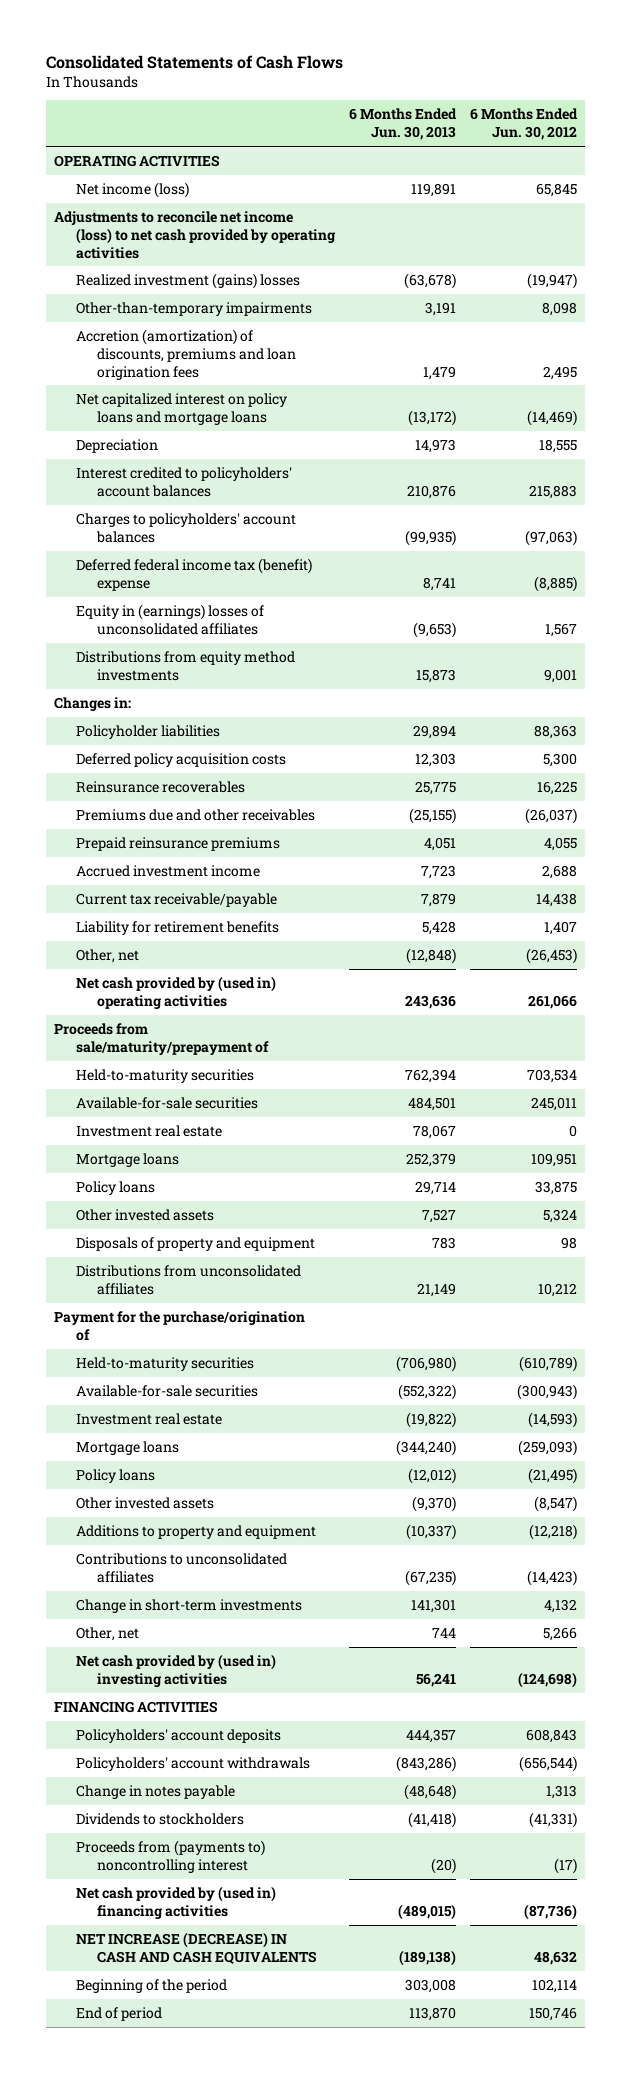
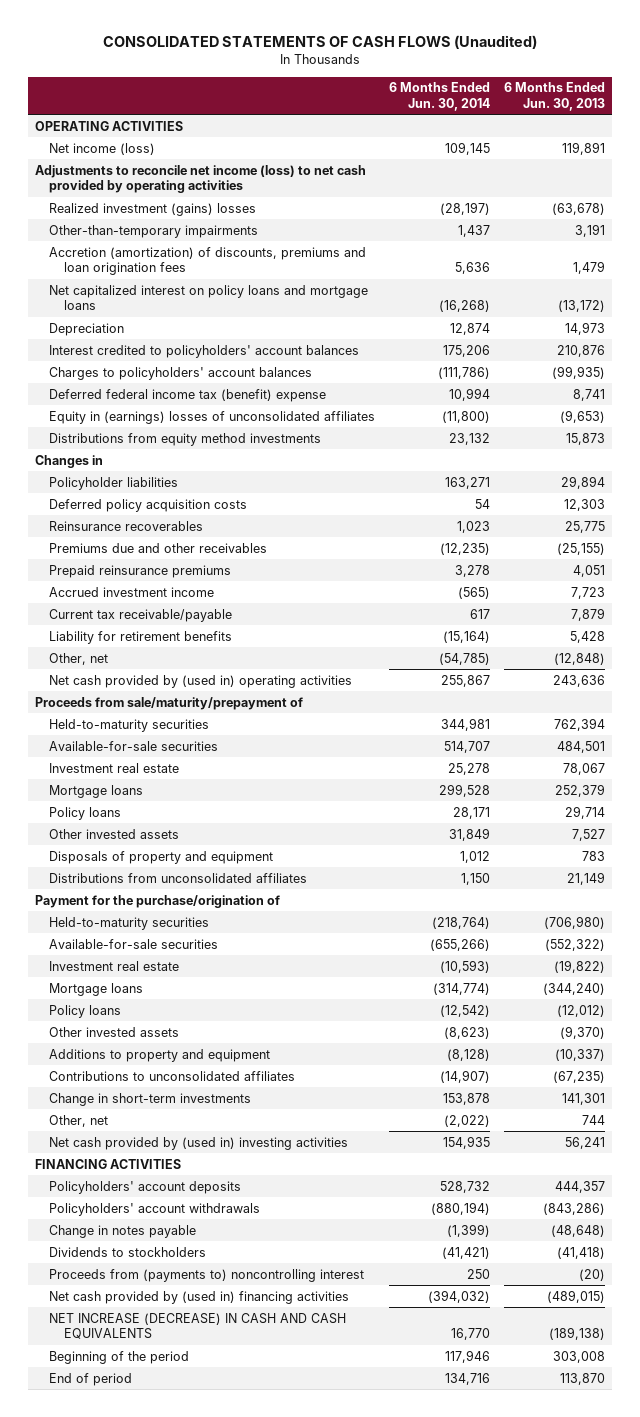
[46,54,344,69] Consolidated Statements of Cash Flows -> [102,35,537,50] CONSOLIDATED STATEMENTS OF CASH FLOWS (Unaudited)
[470,108,579,141] 6 Months Ended Jun. 30, 2012 -> none
none -> [389,82,491,111] 6 Months Ended Jun. 30, 2014
[53,696,131,711] Changes in: -> [34,454,103,468] Changes in

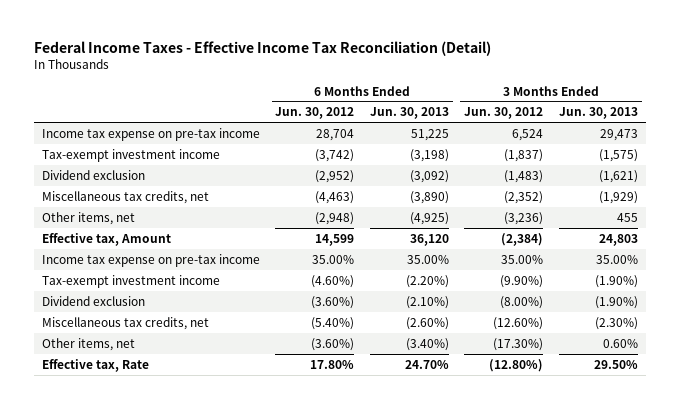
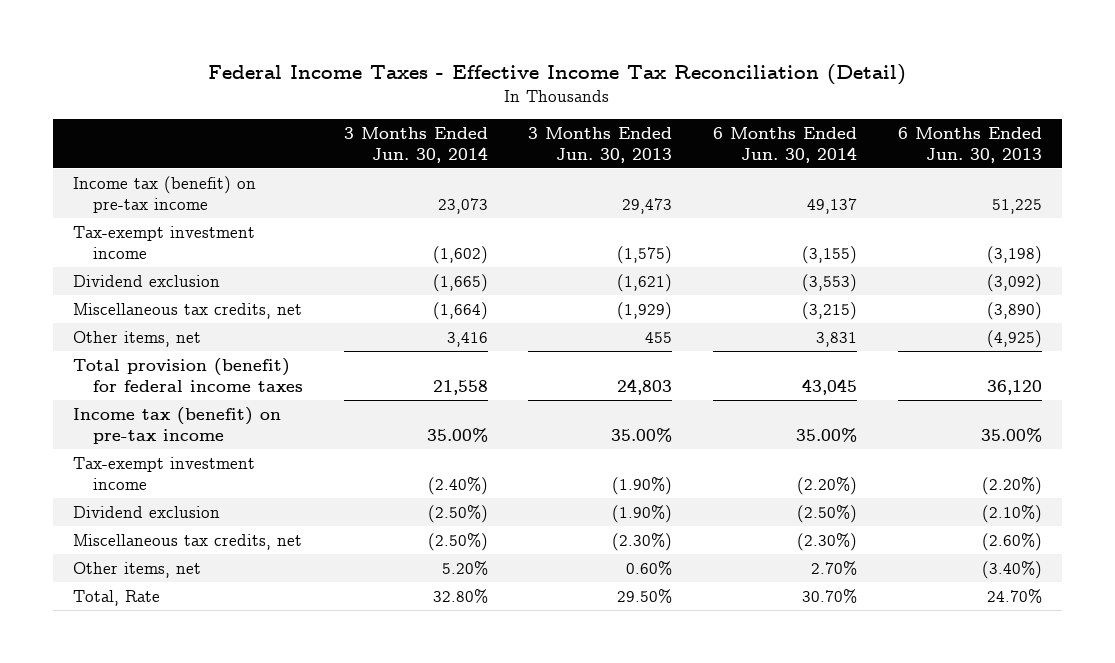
[275,107,355,120] Jun. 30, 2012 -> none
[464,107,544,120] Jun. 30, 2012 -> none
none -> [343,126,488,164] 3 Months Ended Jun. 30, 2014
none -> [712,126,857,164] 6 Months Ended Jun. 30, 2014
[41,127,260,141] Income tax expense on pre-tax income -> [73,175,257,213] Income tax (benefit) on pre-tax income
[41,232,171,246] Effective tax, Amount -> [73,357,304,392] Total provision (benefit) for federal income taxes
[41,253,260,267] Income tax expense on pre-tax income -> [73,406,282,444] Income tax (benefit) on pre-tax income
[41,358,149,372] Effective tax, Rate -> [73,589,161,606] Total, Rate

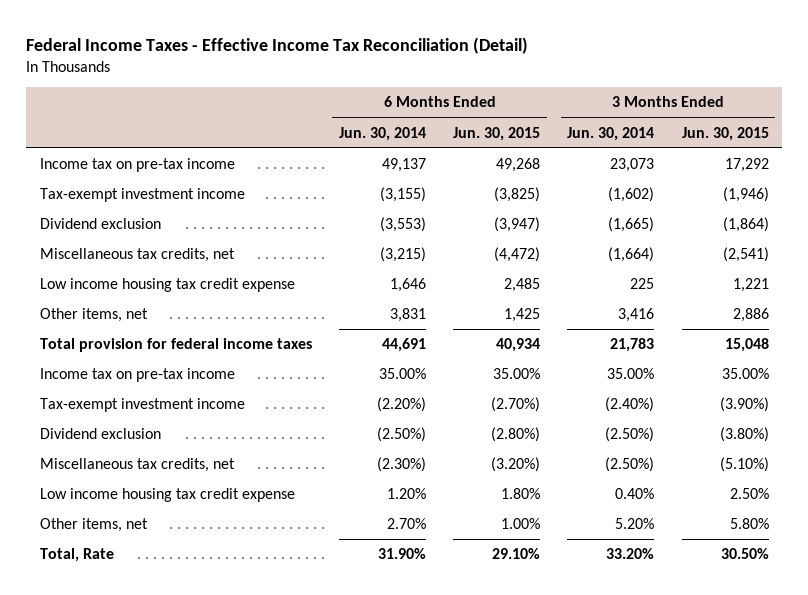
[528,126,673,164] 3 Months Ended Jun. 30, 2013 -> none
[897,126,1042,164] 6 Months Ended Jun. 30, 2013 -> none
none -> [453,126,541,141] Jun. 30, 2015
none -> [681,126,769,141] Jun. 30, 2015
[73,175,257,213] Income tax (benefit) on pre-tax income -> [39,158,235,173] Income tax on pre-tax income
none -> [39,278,295,293] Low income housing tax credit expense
[73,357,304,392] Total provision (benefit) for federal income taxes -> [39,338,312,353] Total provision for federal income taxes
[432,379,488,395] 21,558 -> [610,338,655,353] 21,783
[801,378,857,395] 43,045 -> [382,338,427,353] 44,691
[73,406,282,444] Income tax (benefit) on pre-tax income -> [39,368,235,383] Income tax on pre-tax income
none -> [39,488,295,503] Low income housing tax credit expense
[432,588,488,603] 32.80% -> [606,548,655,560] 33.20%
[801,588,857,603] 30.70% -> [378,548,427,560] 31.90%

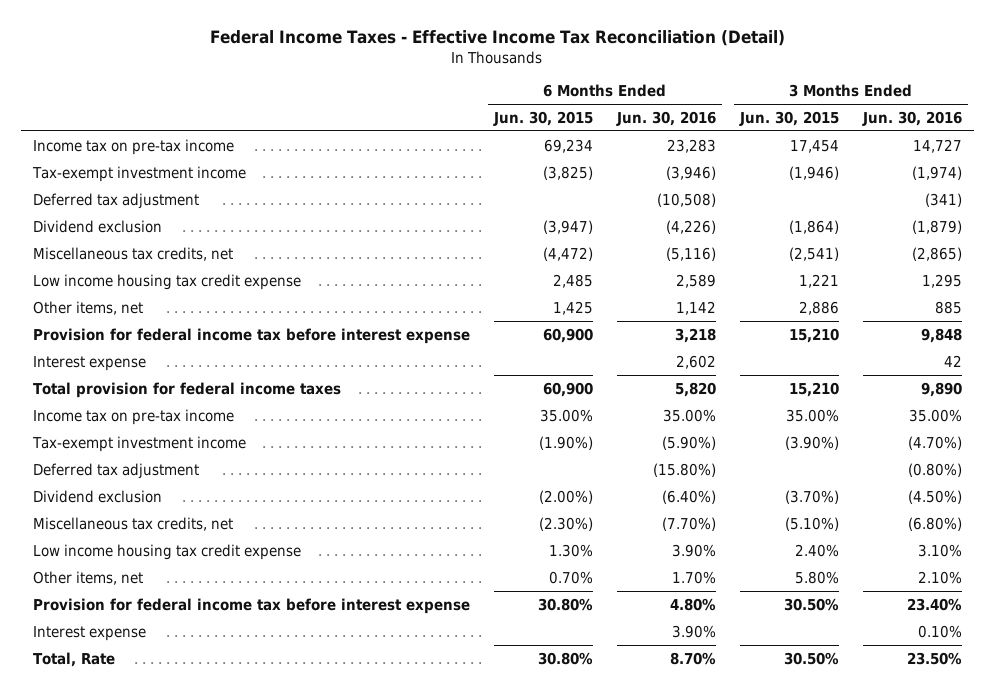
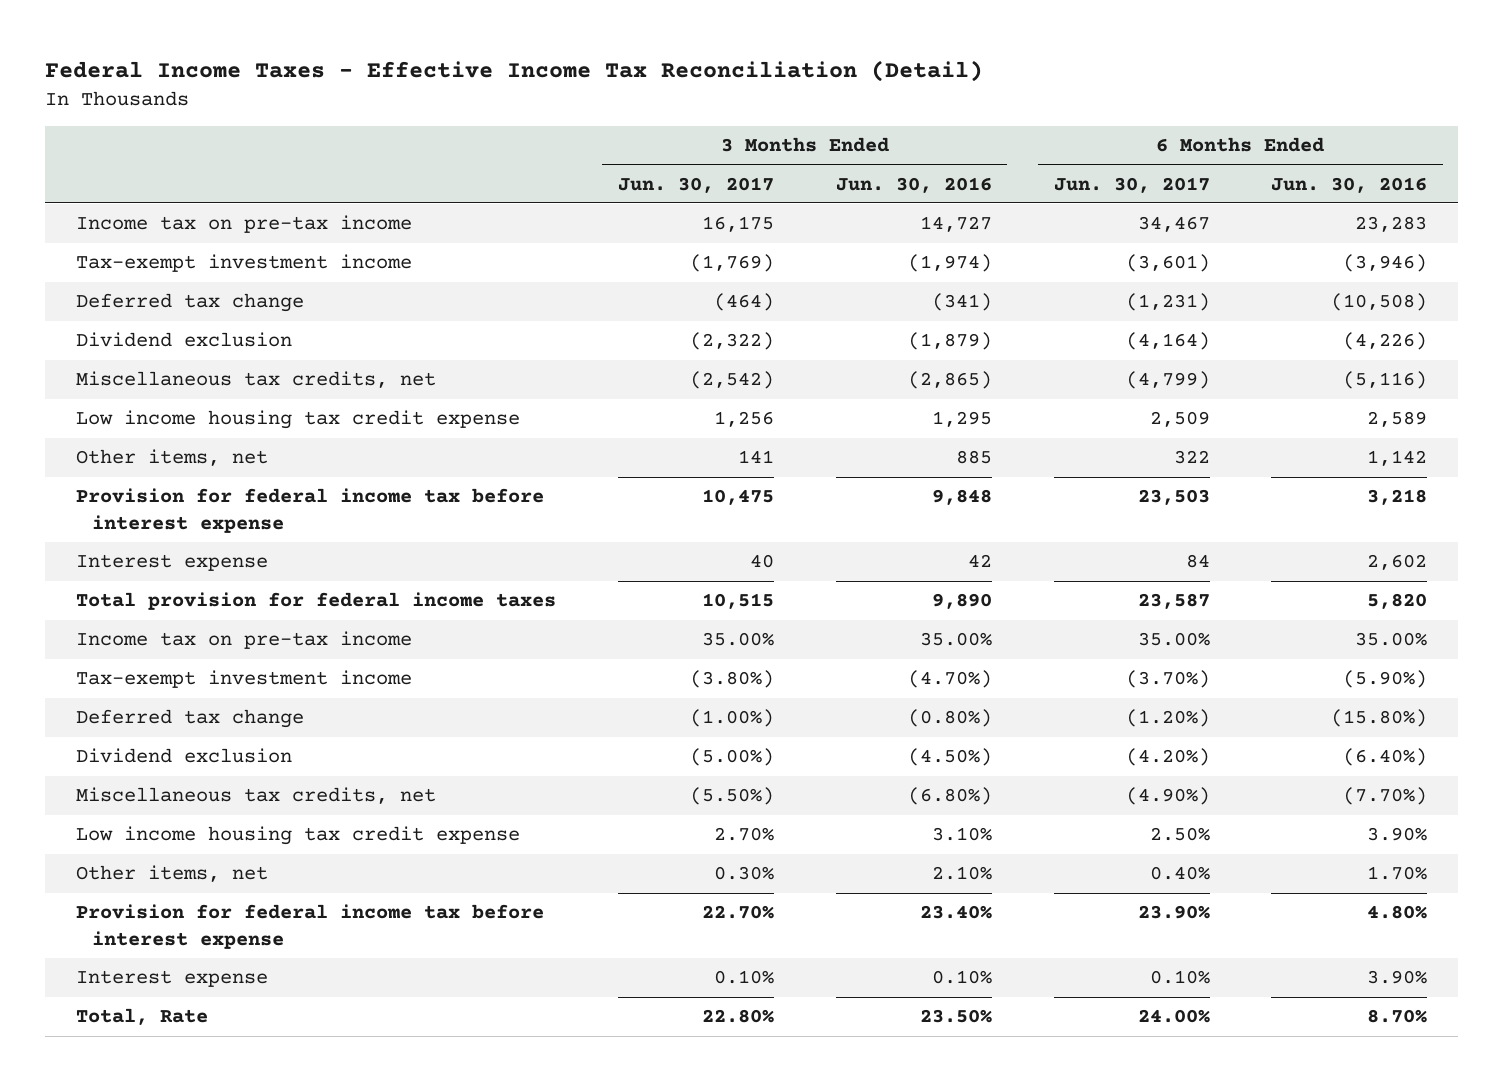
[492,110,593,126] Jun. 30, 2015 -> none
[738,110,839,126] Jun. 30, 2015 -> none
none -> [617,176,774,193] Jun. 30, 2017
none -> [1053,176,1210,193] Jun. 30, 2017
[33,192,200,209] Deferred tax adjustment -> [76,293,305,313] Deferred tax change
[33,462,200,479] Deferred tax adjustment -> [76,709,305,729] Deferred tax change

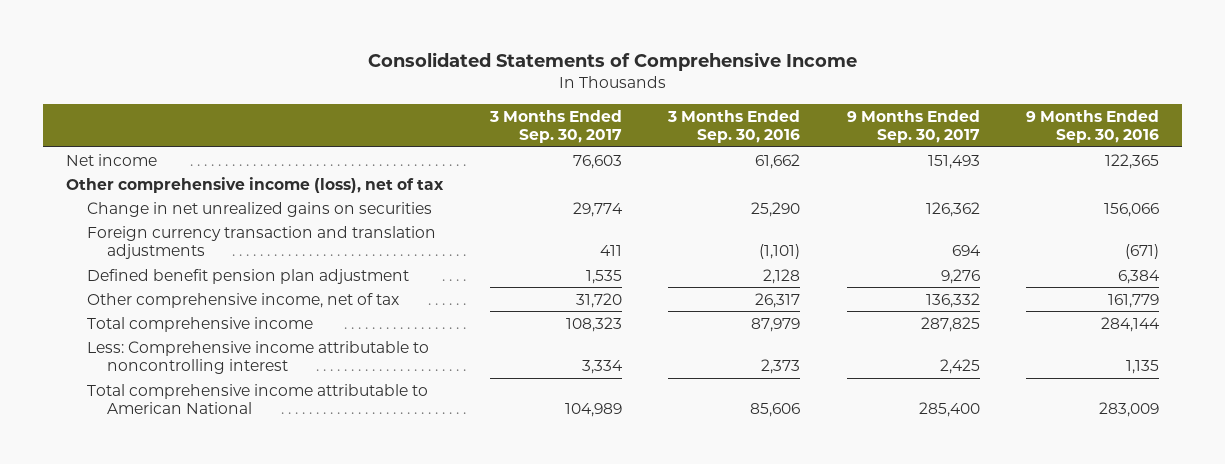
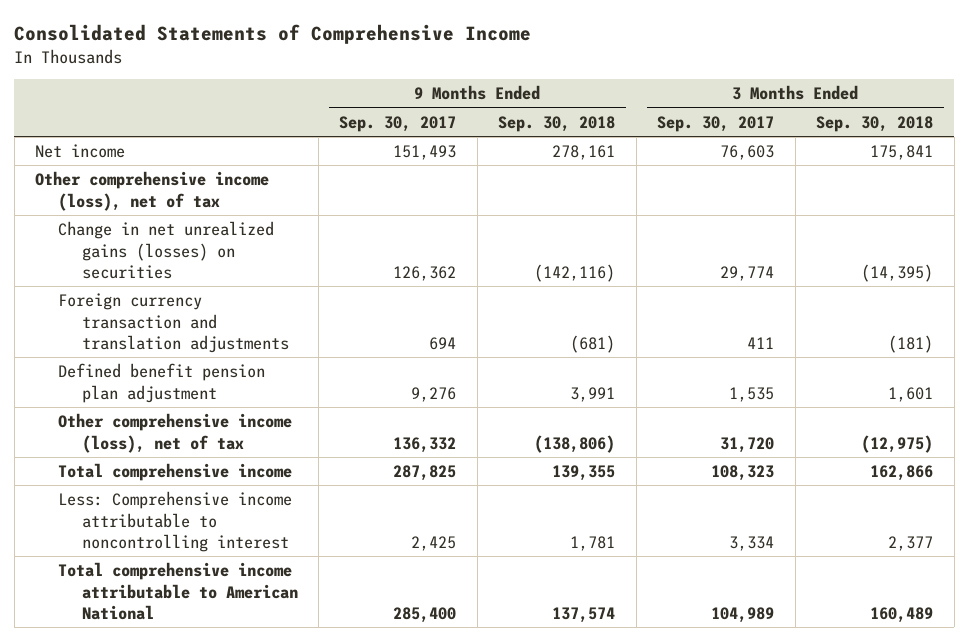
[667,109,801,144] 3 Months Ended Sep. 30, 2016 -> none
[1025,109,1159,144] 9 Months Ended Sep. 30, 2016 -> none
none -> [498,115,616,132] Sep. 30, 2018
none -> [816,115,934,132] Sep. 30, 2018
[86,201,432,217] Change in net unrealized gains on securities -> [58,221,275,280] Change in net unrealized gains (losses) on securities
[86,292,399,308] Other comprehensive income, net of tax -> [58,413,293,453] Other comprehensive income (loss), net of tax

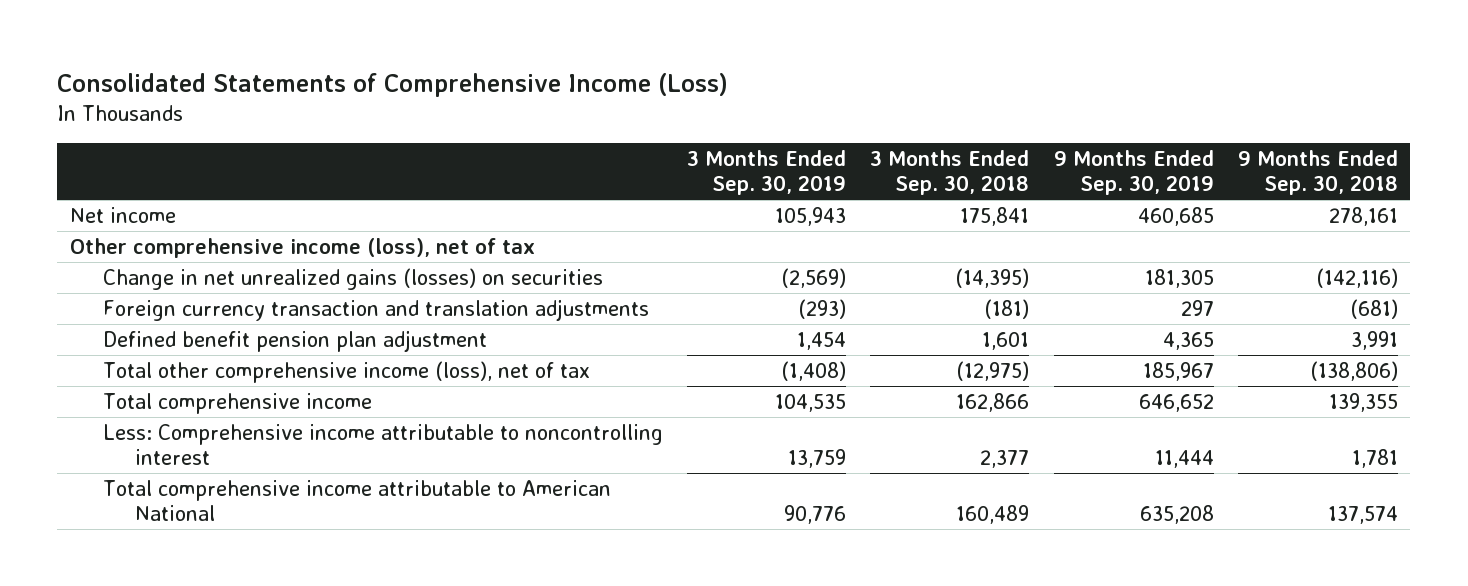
[14,24,532,45] Consolidated Statements of Comprehensive Income -> [57,72,729,97] Consolidated Statements of Comprehensive Income (Loss)
[339,115,457,132] Sep. 30, 2017 -> none
[657,115,775,132] Sep. 30, 2017 -> none
none -> [686,149,846,196] 3 Months Ended Sep. 30, 2019
none -> [1053,149,1214,196] 9 Months Ended Sep. 30, 2019
[58,413,293,453] Other comprehensive income (loss), net of tax -> [102,360,590,383] Total other comprehensive income (loss), net of tax

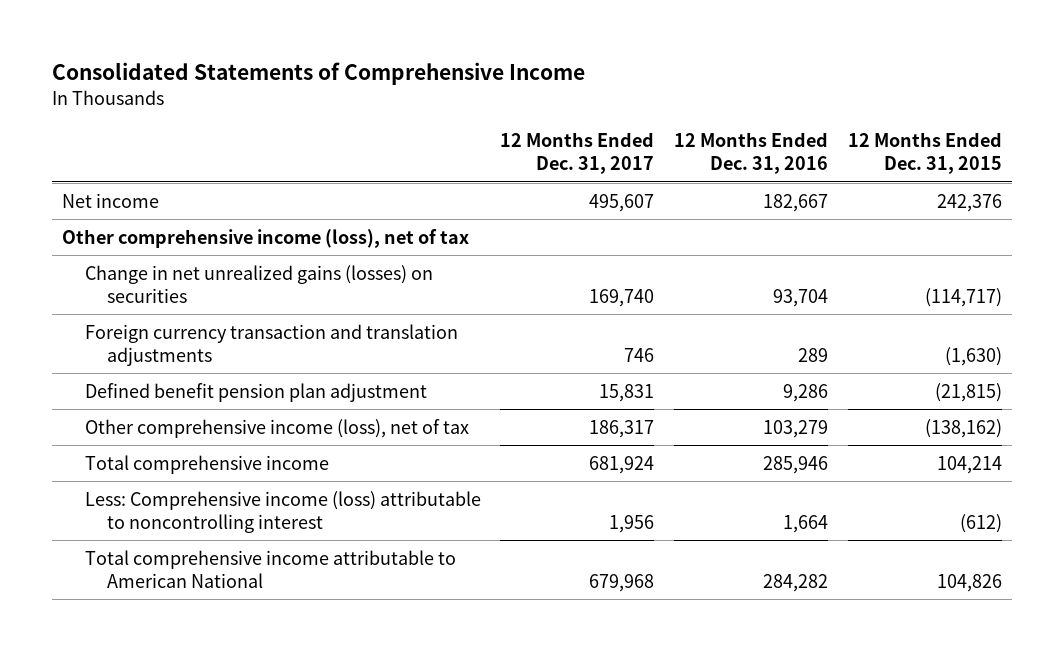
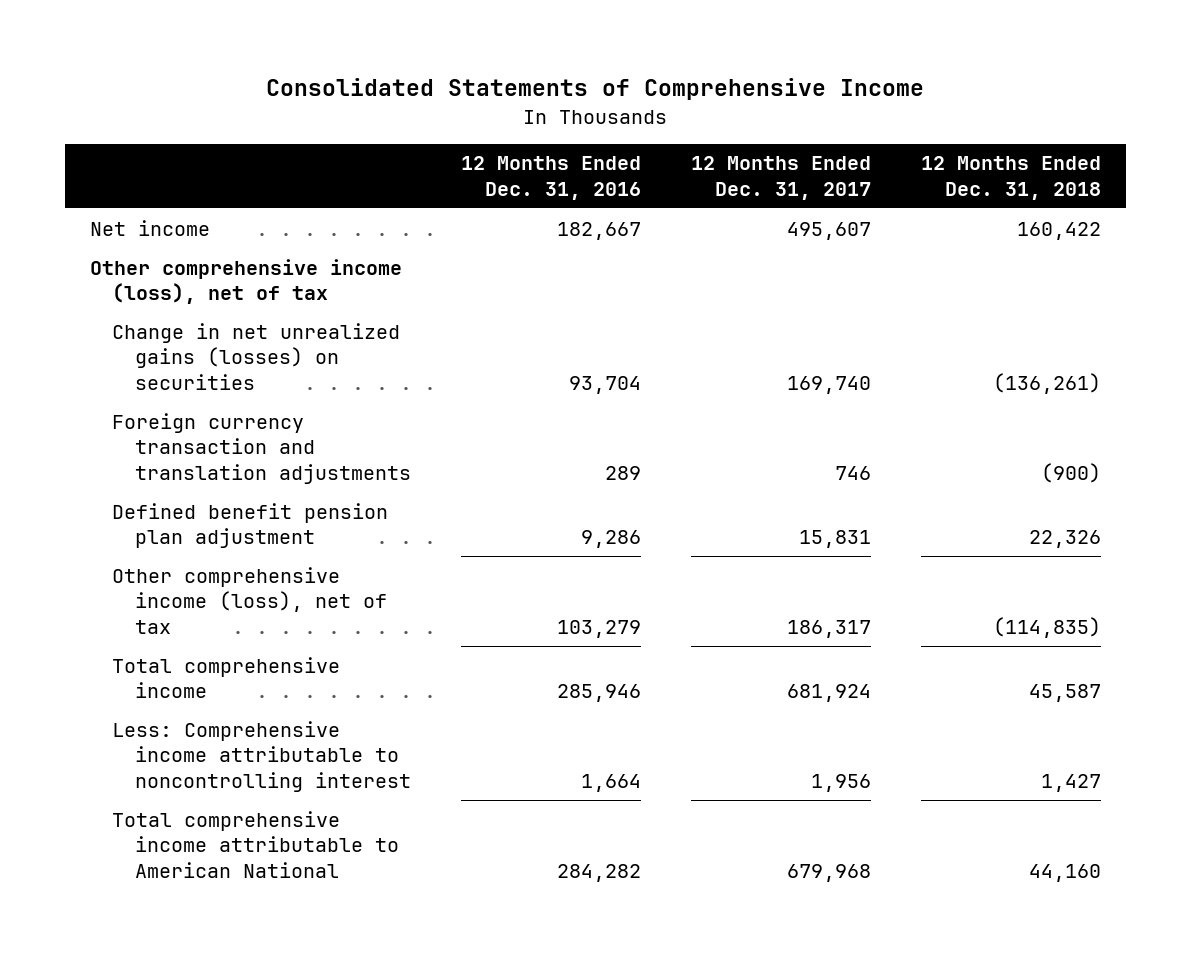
[847,132,1002,175] 12 Months Ended Dec. 31, 2015 -> none
none -> [920,156,1101,201] 12 Months Ended Dec. 31, 2018
[84,490,481,533] Less: Comprehensive income (loss) attributable to noncontrolling interest -> [112,720,411,792] Less: Comprehensive income attributable to noncontrolling interest

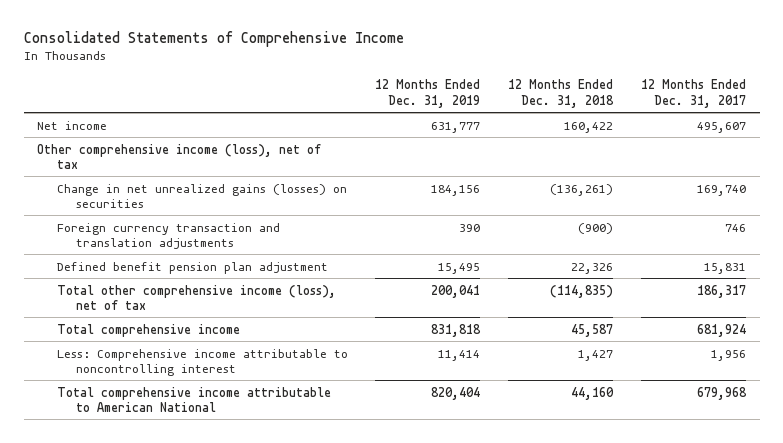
[460,156,641,201] 12 Months Ended Dec. 31, 2016 -> none
none -> [375,79,481,108] 12 Months Ended Dec. 31, 2019
[112,566,387,634] Other comprehensive income (loss), net of tax -> [56,284,336,310] Total other comprehensive income (loss), net of tax

